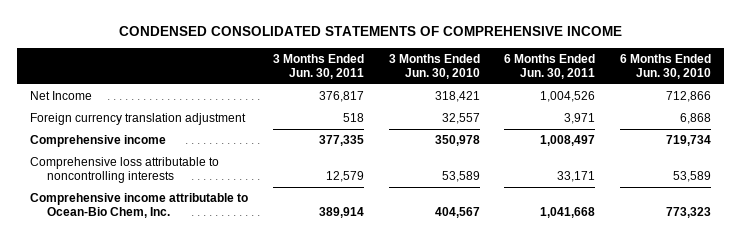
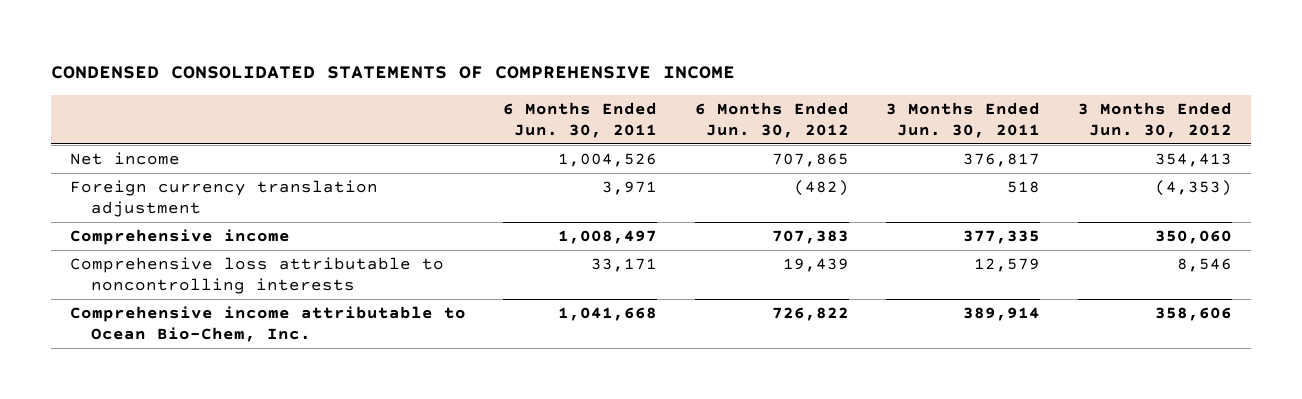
[388,53,480,79] 3 Months Ended Jun. 30, 2010 -> none
[620,53,712,79] 6 Months Ended Jun. 30, 2010 -> none
none -> [694,102,849,138] 6 Months Ended Jun. 30, 2012
none -> [1077,102,1232,138] 3 Months Ended Jun. 30, 2012
[29,91,92,101] Net Income -> [69,152,180,166] Net income
[29,193,248,219] Comprehensive income attributable to Ocean-Bio Chem, Inc. -> [69,306,466,342] Comprehensive income attributable to Ocean Bio-Chem, Inc.

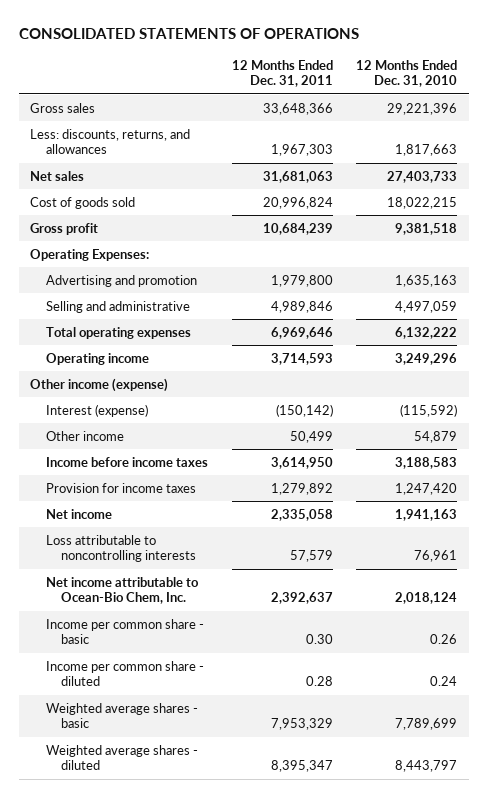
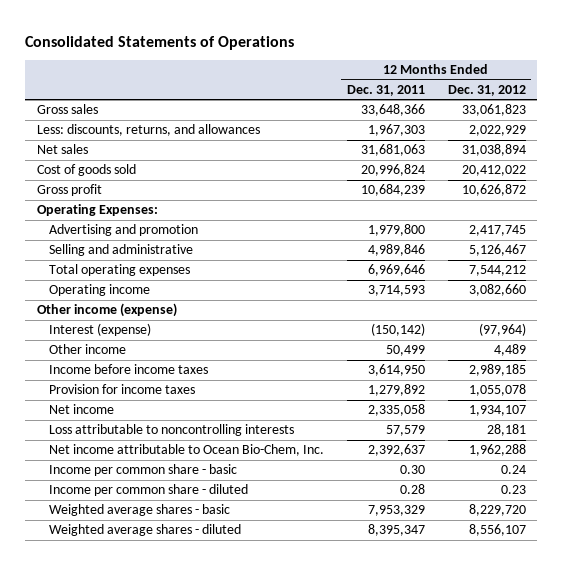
[18,27,359,39] CONSOLIDATED STATEMENTS OF OPERATIONS -> [25,35,295,50] Consolidated Statements of Operations
[356,59,458,88] 12 Months Ended Dec. 31, 2010 -> none
none -> [447,84,526,96] Dec. 31, 2012
[45,576,199,605] Net income attributable to Ocean-Bio Chem, Inc. -> [49,444,325,457] Net income attributable to Ocean Bio-Chem, Inc.

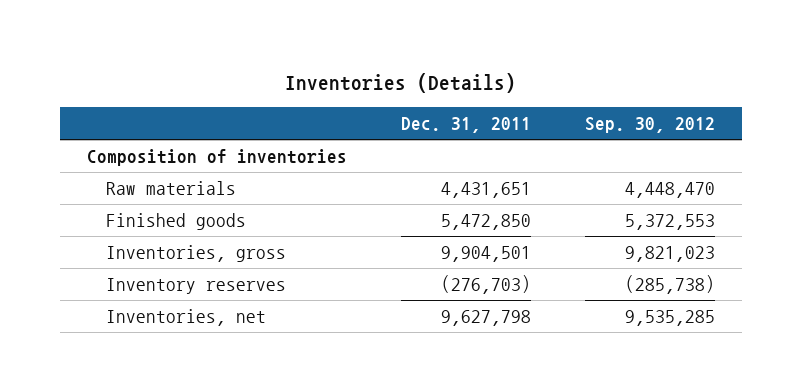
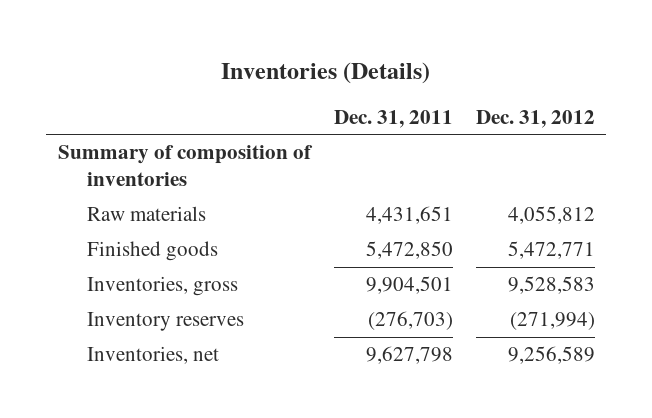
[585,117,716,134] Sep. 30, 2012 -> none
none -> [475,109,595,128] Dec. 31, 2012
[87,148,348,166] Composition of inventories -> [57,145,313,187] Summary of composition of inventories

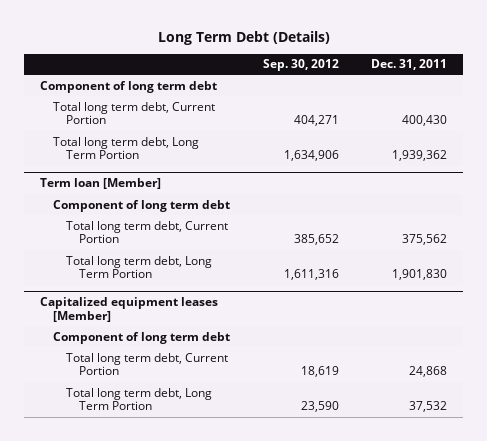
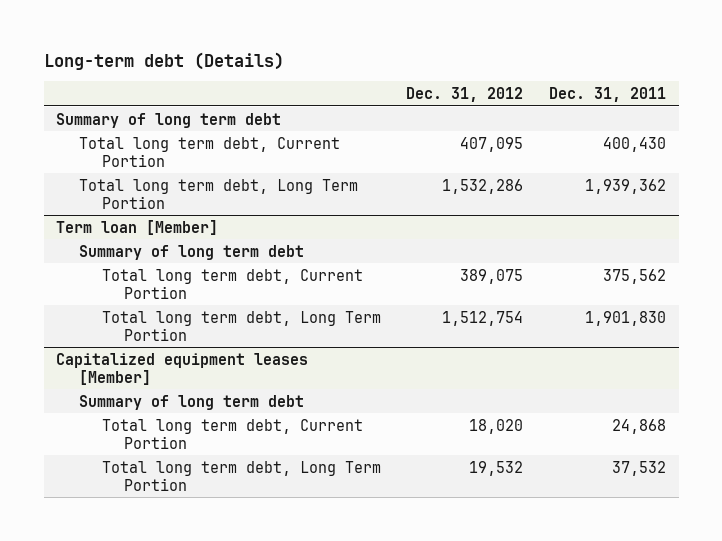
[157,30,330,45] Long Term Debt (Details) -> [43,51,284,70] Long-term debt (Details)
[262,59,339,72] Sep. 30, 2012 -> none
none -> [406,87,524,103] Dec. 31, 2012
[40,80,218,93] Component of long term debt -> [56,112,282,128] Summary of long term debt
[53,199,231,212] Component of long term debt -> [79,244,305,260] Summary of long term debt
[53,331,231,344] Component of long term debt -> [79,394,305,410] Summary of long term debt

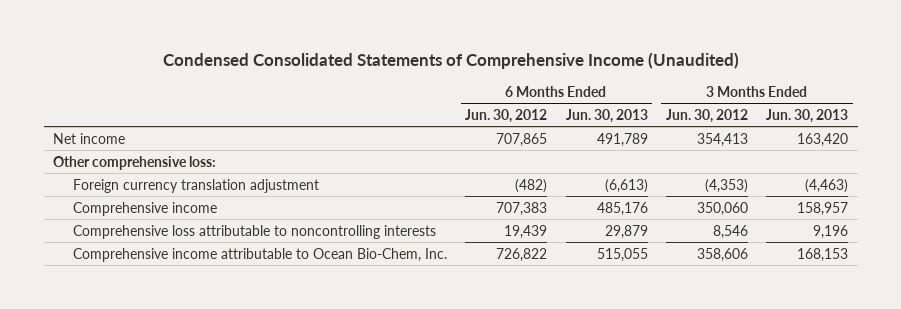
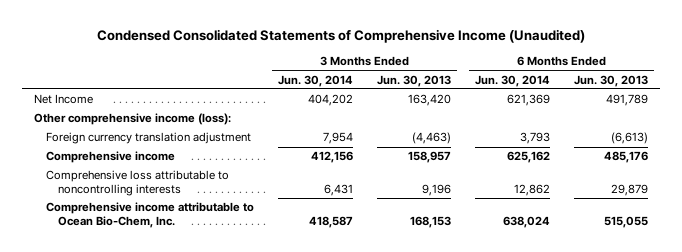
[465,108,548,123] Jun. 30, 2012 -> none
[666,108,749,123] Jun. 30, 2012 -> none
none -> [277,74,353,87] Jun. 30, 2014
none -> [475,74,551,87] Jun. 30, 2014
[53,132,126,144] Net income -> [33,94,93,105] Net Income
[53,155,217,170] Other comprehensive loss: -> [33,113,231,126] Other comprehensive income (loss):

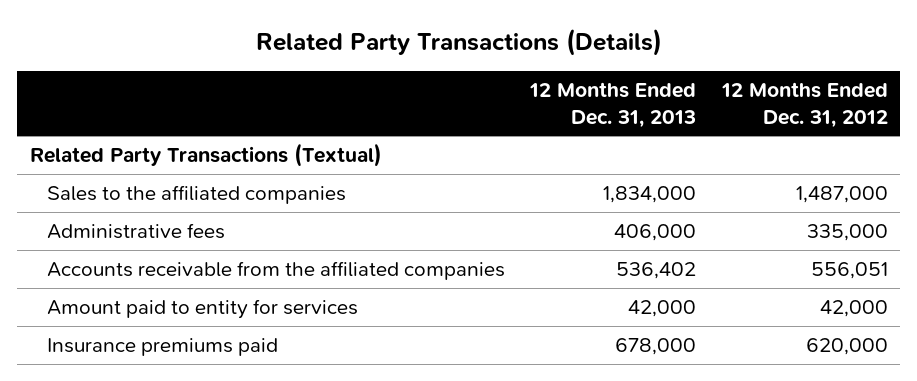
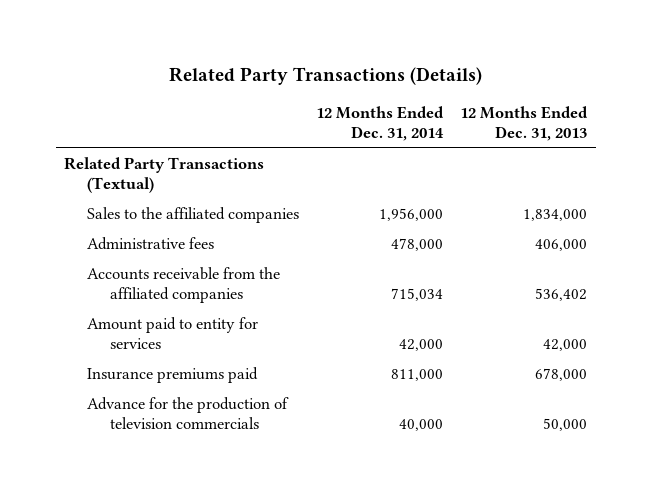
[720,82,888,128] 12 Months Ended Dec. 31, 2012 -> none
none -> [316,105,445,142] 12 Months Ended Dec. 31, 2014
none -> [87,397,290,430] Advance for the production of television commercials

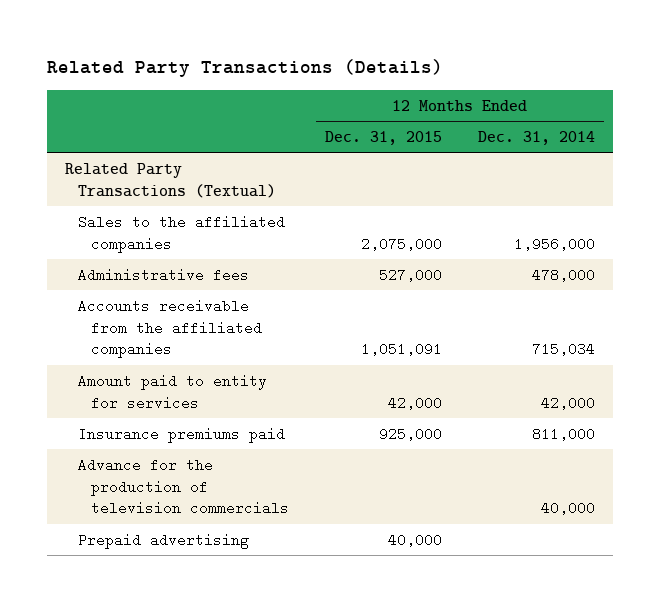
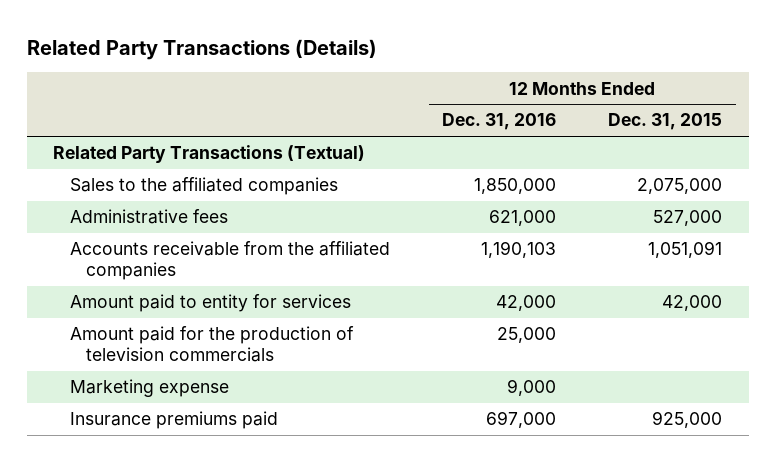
[477,130,595,145] Dec. 31, 2014 -> none
none -> [442,113,557,131] Dec. 31, 2016
none -> [69,326,354,363] Amount paid for the production of television commercials
none -> [69,379,229,398] Marketing expense
[77,457,289,516] Advance for the production of television commercials -> none
[77,532,249,549] Prepaid advertising -> none

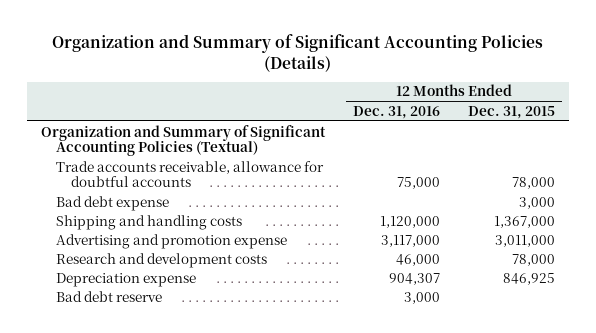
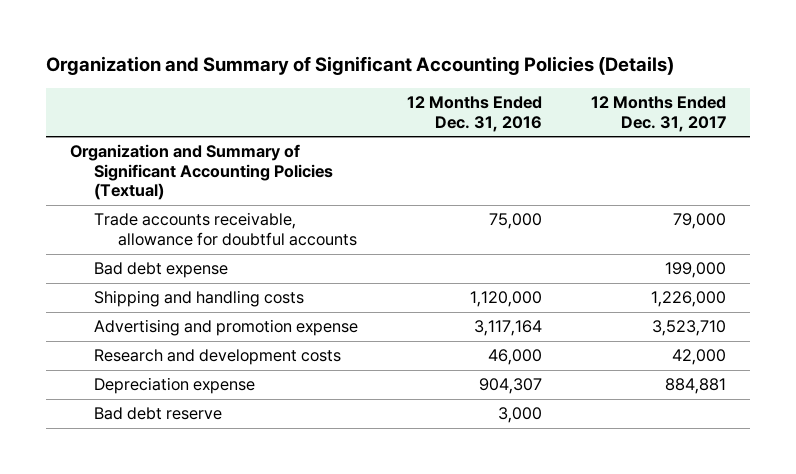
[467,105,555,119] Dec. 31, 2015 -> none
none -> [590,96,726,132] 12 Months Ended Dec. 31, 2017
[380,234,440,247] 3,117,000 -> [473,320,542,337] 3,117,164

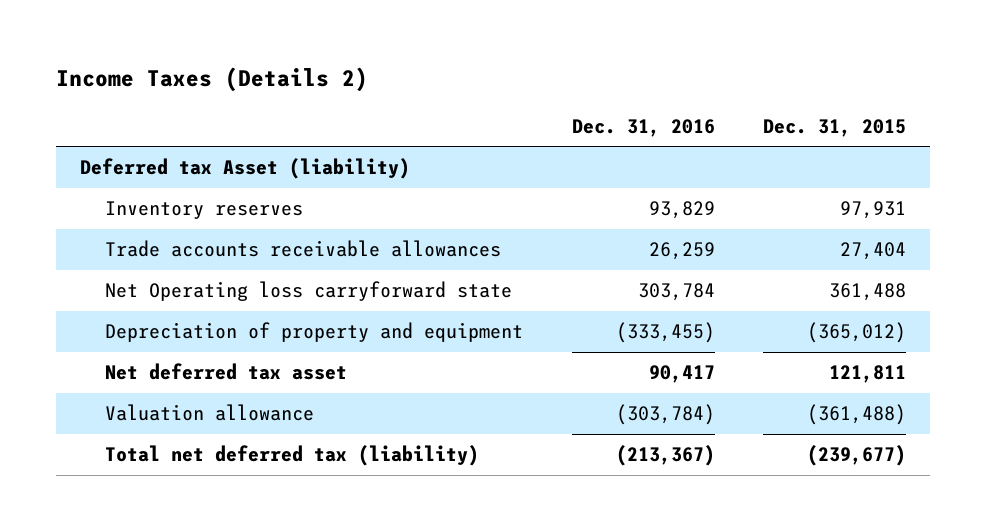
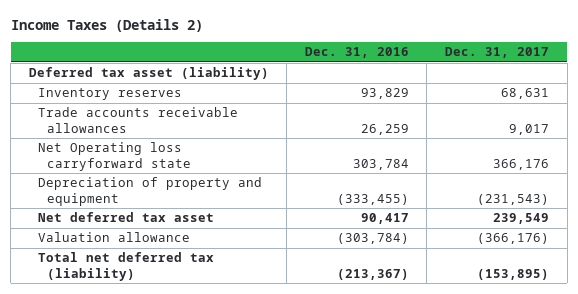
[762,118,906,137] Dec. 31, 2015 -> none
none -> [445,47,550,59] Dec. 31, 2017
[79,158,410,180] Deferred tax Asset (liability) -> [28,67,269,81] Deferred tax asset (liability)

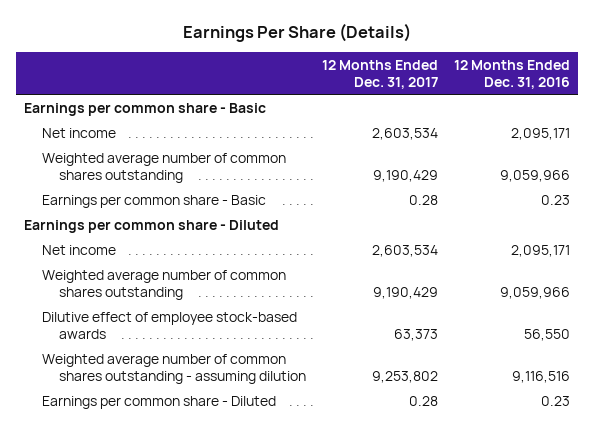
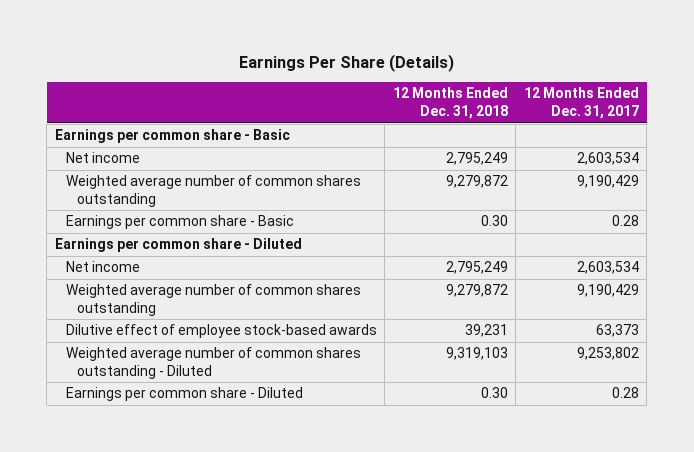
[453,60,570,90] 12 Months Ended Dec. 31, 2016 -> none
none -> [392,87,508,119] 12 Months Ended Dec. 31, 2018
[41,353,307,384] Weighted average number of common shares outstanding - assuming dilution -> [65,347,361,379] Weighted average number of common shares outstanding - Diluted

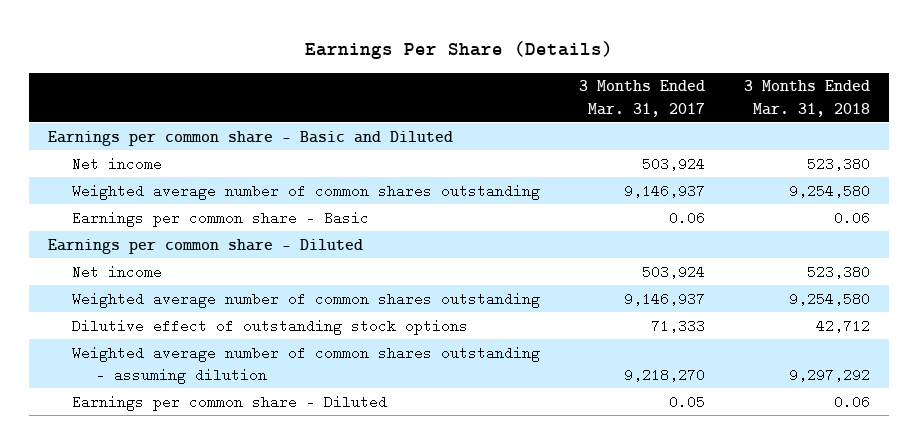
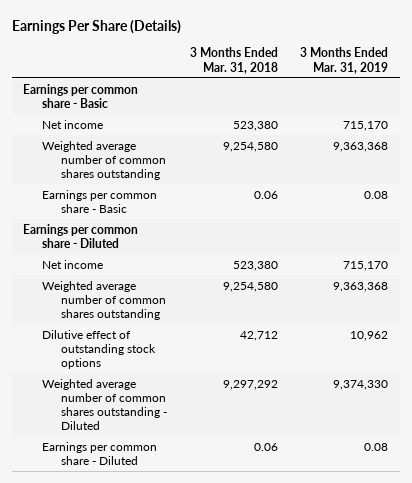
[578,80,705,117] 3 Months Ended Mar. 31, 2017 -> none
none -> [300,47,389,74] 3 Months Ended Mar. 31, 2019
[48,130,454,146] Earnings per common share - Basic and Diluted -> [23,83,139,108] Earnings per common share - Basic
[72,345,541,384] Weighted average number of common shares outstanding - assuming dilution -> [42,378,167,430] Weighted average number of common shares outstanding - Diluted

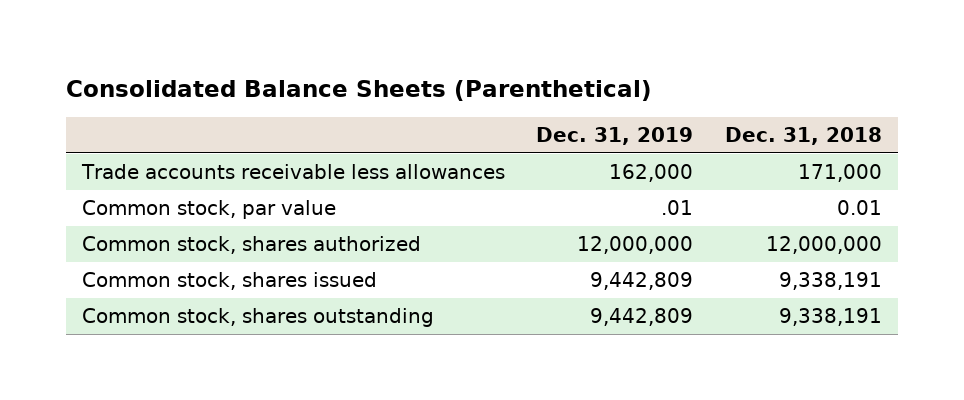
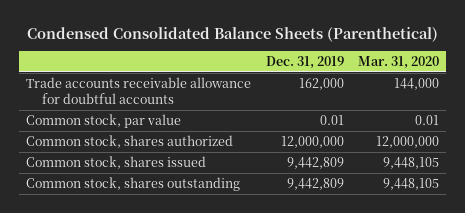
[65,79,652,101] Consolidated Balance Sheets (Parenthetical) -> [26,26,438,42] Condensed Consolidated Balance Sheets (Parenthetical)
[725,126,883,145] Dec. 31, 2018 -> none
none -> [358,56,440,70] Mar. 31, 2020
[80,164,505,180] Trade accounts receivable less allowances -> [26,77,252,104] Trade accounts receivable allowance for doubtful accounts
[661,200,694,216] .01 -> [319,115,344,126] 0.01

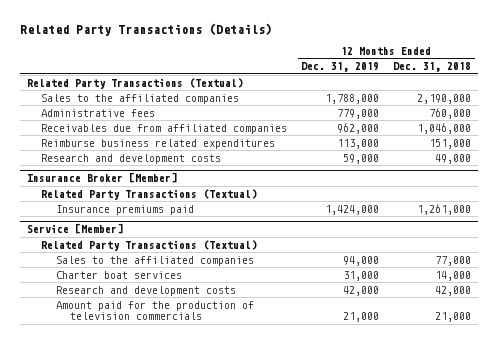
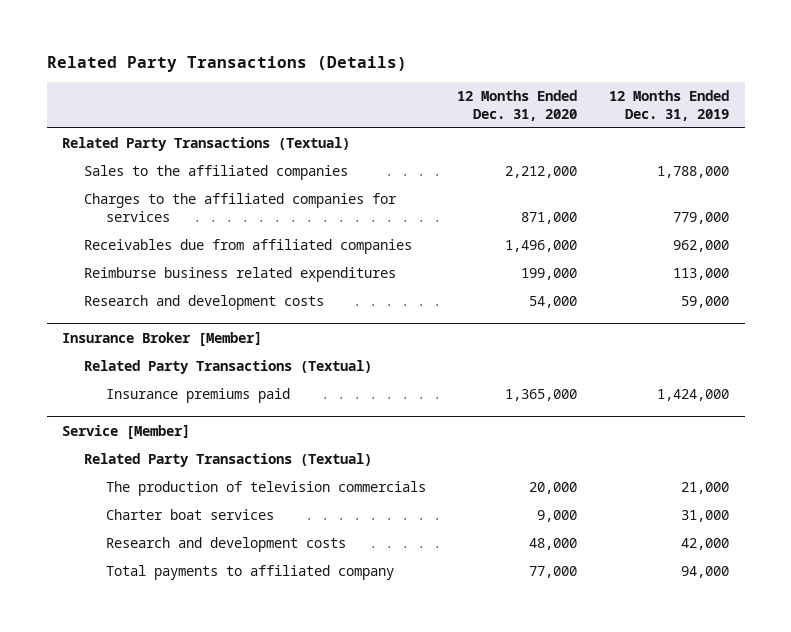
[393,62,472,73] Dec. 31, 2018 -> none
none -> [457,89,578,121] 12 Months Ended Dec. 31, 2020
[41,108,156,117] Administrative fees -> [83,192,397,222] Charges to the affiliated companies for services
[55,255,254,266] Sales to the affiliated companies -> none
none -> [105,480,426,496] The production of television commercials
[55,300,254,321] Amount paid for the production of television commercials -> none
none -> [105,564,394,580] Total payments to affiliated company

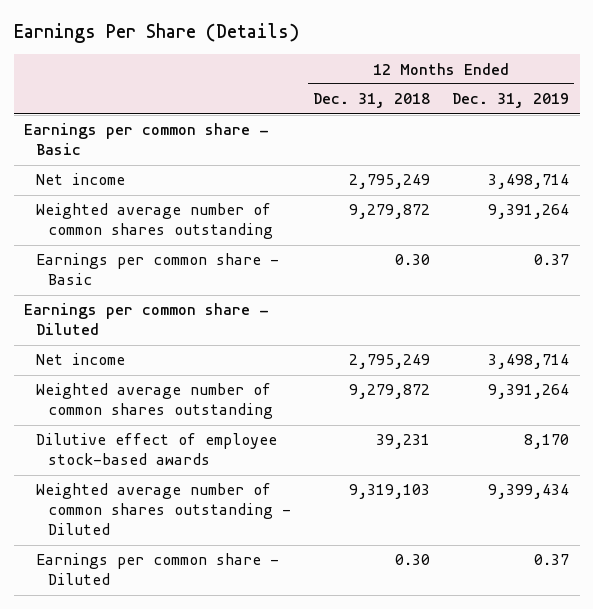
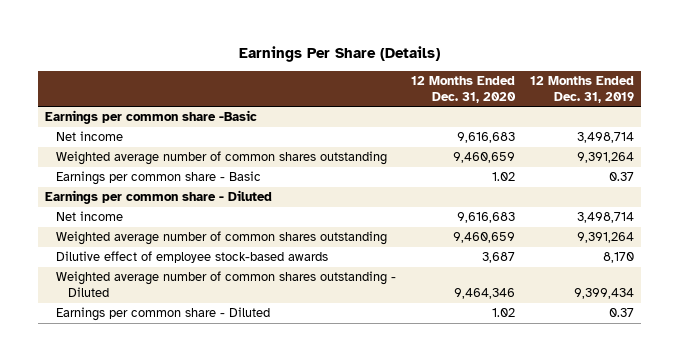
[313,93,431,109] Dec. 31, 2018 -> none
none -> [411,75,517,103] 12 Months Ended Dec. 31, 2020
[24,123,270,156] Earnings per common share - Basic -> [45,110,258,125] Earnings per common share -Basic

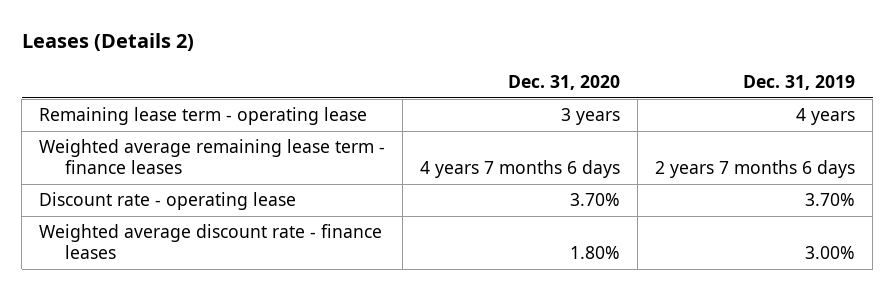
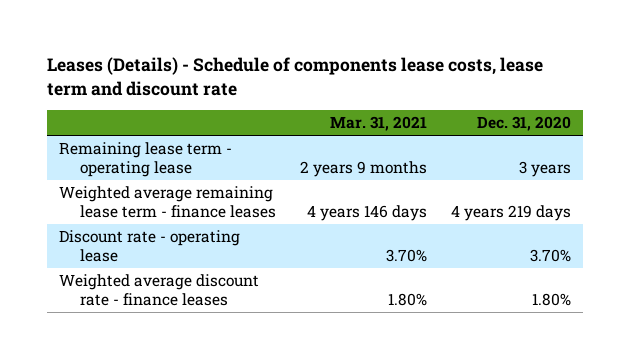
[21,33,194,52] Leases (Details 2) -> [47,56,544,96] Leases (Details) - Schedule of components lease costs, lease term and discount rate
[743,75,856,91] Dec. 31, 2019 -> none
none -> [329,116,427,132] Mar. 31, 2021
[420,160,621,179] 4 years 7 months 6 days -> [450,204,571,221] 4 years 219 days

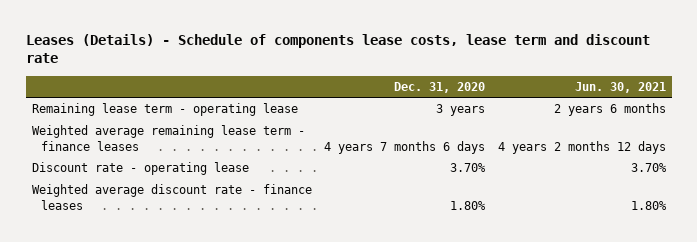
[329,116,427,132] Mar. 31, 2021 -> none
none -> [574,81,666,93] Jun. 30, 2021
[450,204,571,221] 4 years 219 days -> [324,140,486,154] 4 years 7 months 6 days

